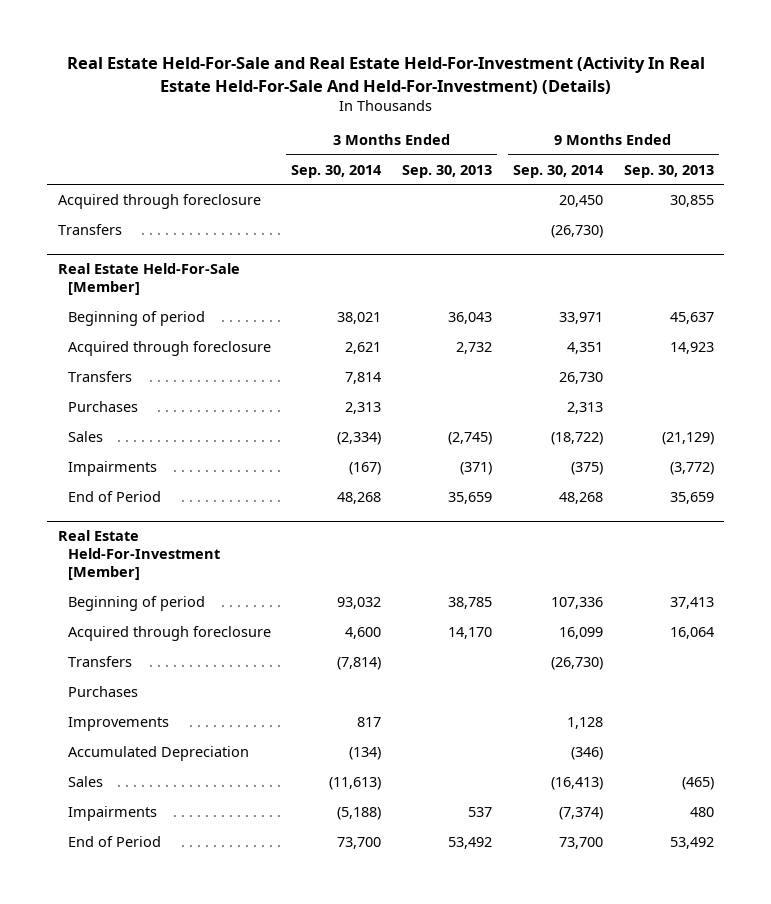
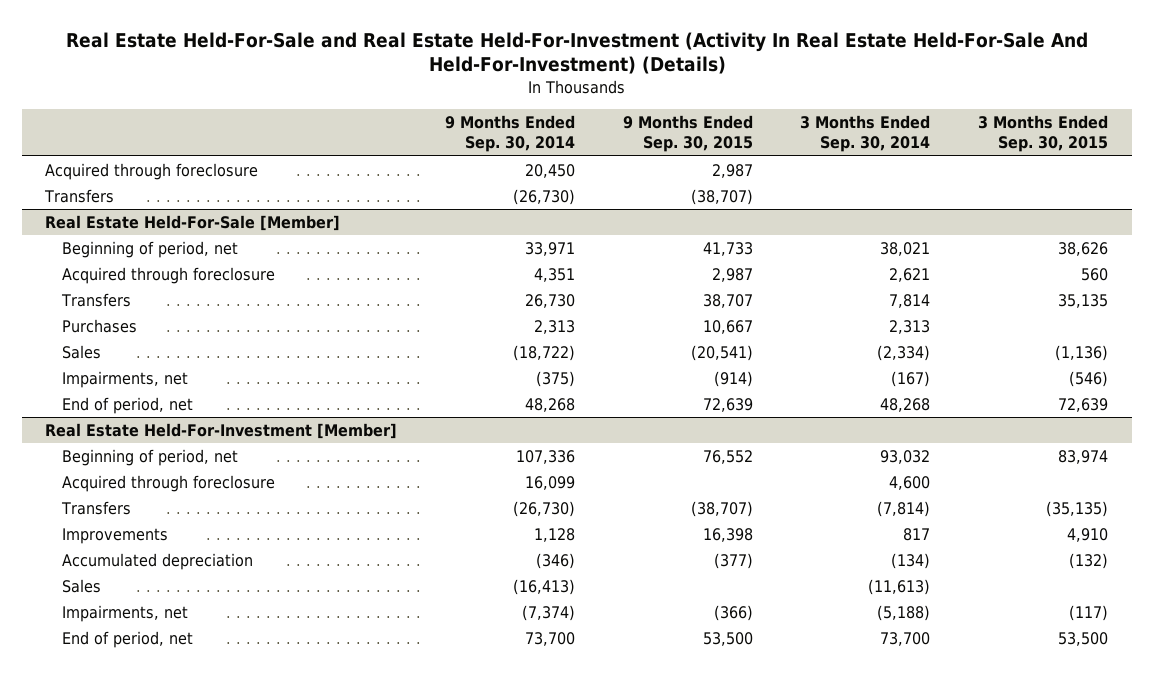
[402,164,493,178] Sep. 30, 2013 -> none
[623,164,714,178] Sep. 30, 2013 -> none
none -> [622,115,753,153] 9 Months Ended Sep. 30, 2015
none -> [977,115,1108,153] 3 Months Ended Sep. 30, 2015
[67,310,205,326] Beginning of period -> [62,240,239,258] Beginning of period, net
[67,460,157,476] Impairments -> [62,370,189,388] Impairments, net
[67,490,161,502] End of Period -> [62,396,194,414] End of period, net
[67,595,205,611] Beginning of period -> [62,448,239,466] Beginning of period, net
[67,685,138,697] Purchases -> none
[67,745,249,761] Accumulated Depreciation -> [62,552,254,570] Accumulated depreciation
[67,805,157,821] Impairments -> [62,604,189,622] Impairments, net
[67,835,161,847] End of Period -> [62,630,194,648] End of period, net

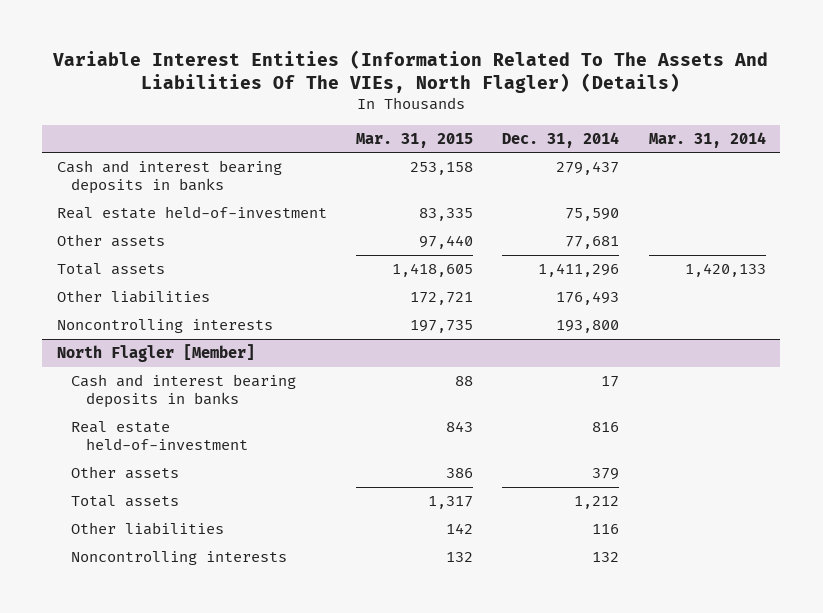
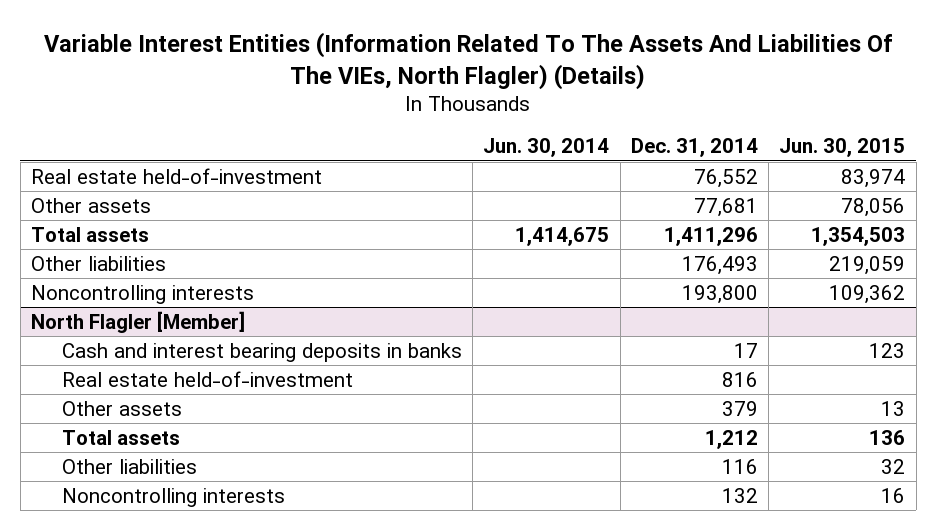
[356,132,474,148] Mar. 31, 2015 -> none
[648,131,766,148] Mar. 31, 2014 -> none
none -> [483,138,610,158] Jun. 30, 2014
none -> [779,138,906,158] Jun. 30, 2015
[57,160,283,195] Cash and interest bearing deposits in banks -> none
[565,208,620,222] 75,590 -> [693,168,758,188] 76,552

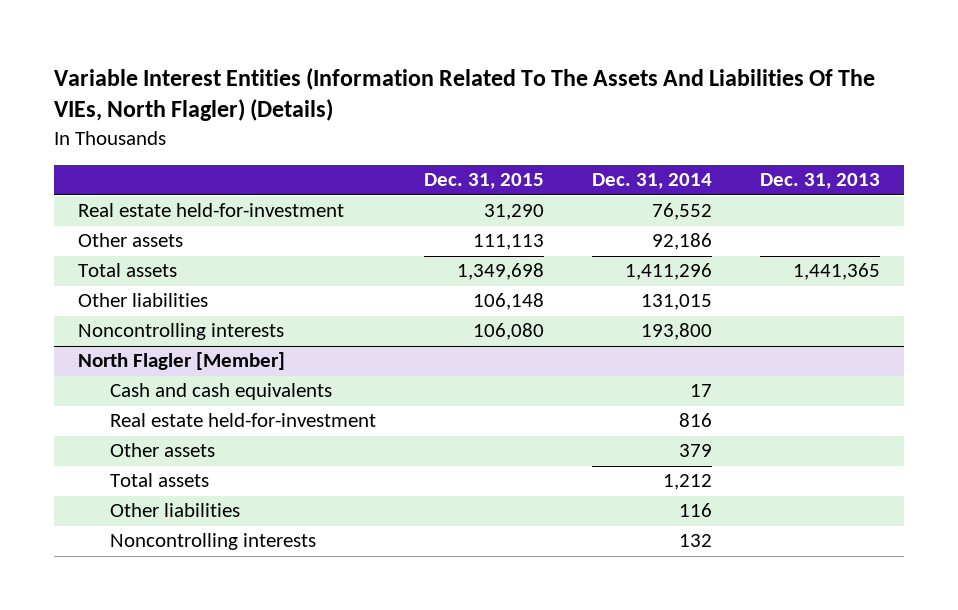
[483,138,610,158] Jun. 30, 2014 -> none
[779,138,906,158] Jun. 30, 2015 -> none
none -> [424,173,545,190] Dec. 31, 2015
none -> [759,173,880,190] Dec. 31, 2013
[31,167,323,184] Real estate held-of-investment -> [78,203,345,218] Real estate held-for-investment
[693,197,758,217] 77,681 -> [651,233,712,251] 92,186
[681,255,758,275] 176,493 -> [640,294,712,311] 131,015
[61,342,462,362] Cash and interest bearing deposits in banks -> [110,383,333,401] Cash and cash equivalents
[61,370,353,387] Real estate held-of-investment -> [110,413,377,428] Real estate held-for-investment

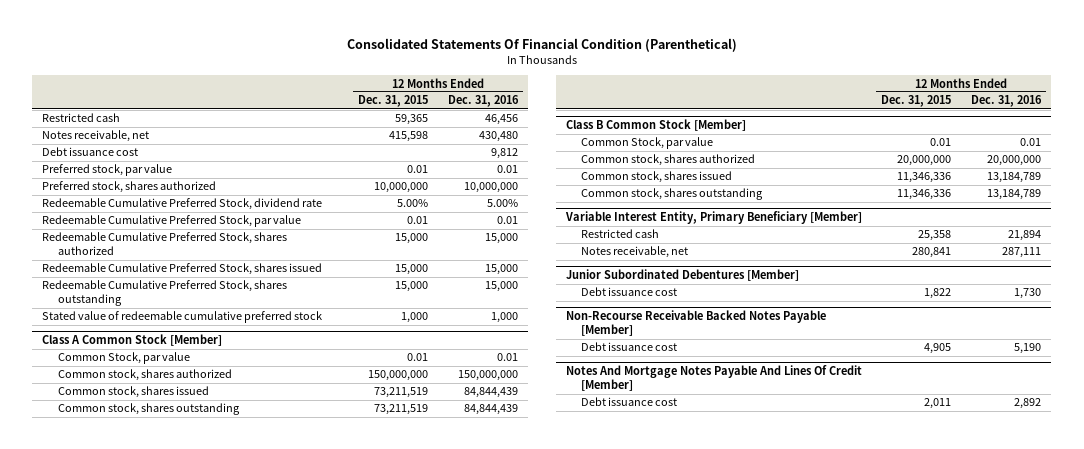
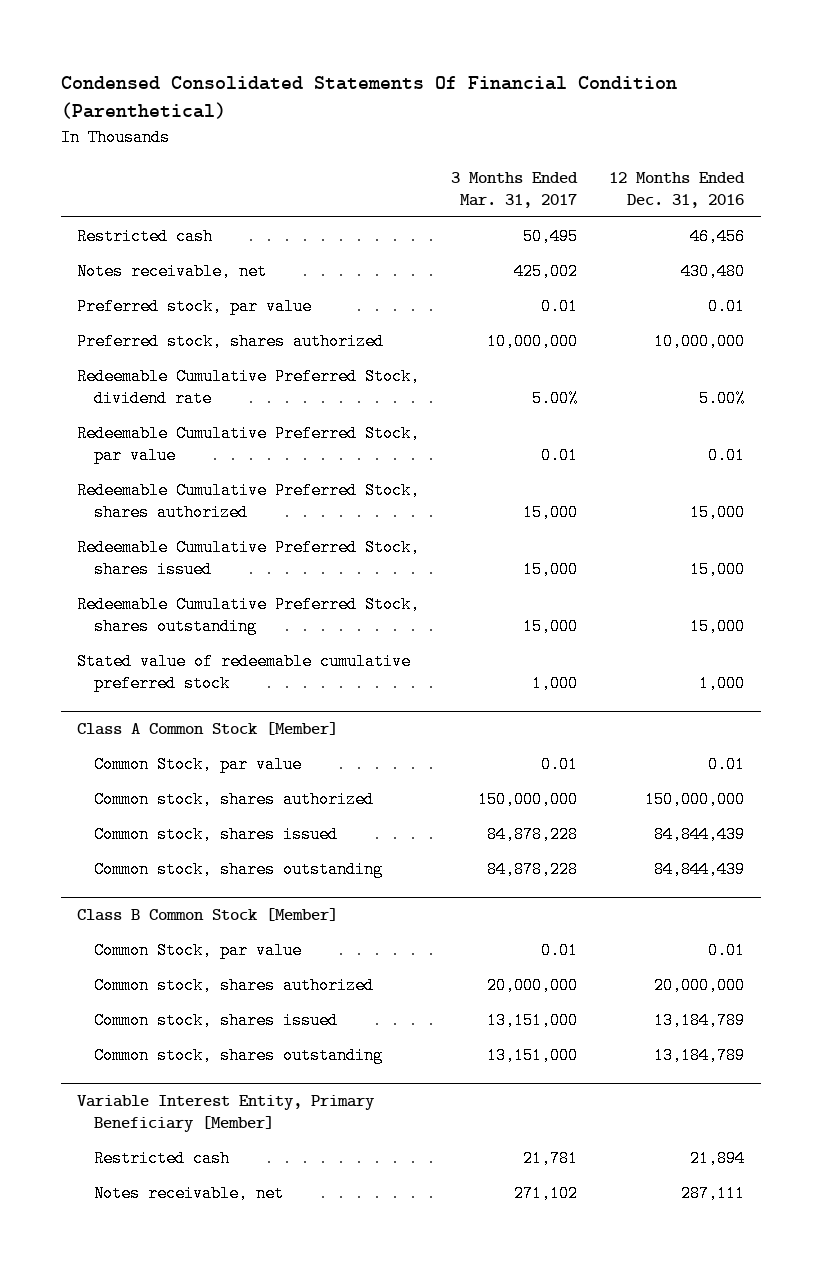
[346,38,737,53] Consolidated Statements Of Financial Condition (Parenthetical) -> [60,75,677,119] Condensed Consolidated Statements Of Financial Condition (Parenthetical)
[358,95,429,108] Dec. 31, 2015 -> none
none -> [451,171,579,208] 3 Months Ended Mar. 31, 2017
[42,147,139,157] Debt issuance cost -> none
[565,269,799,282] Junior Subordinated Debentures [Member] -> none
[580,287,677,297] Debt issuance cost -> none
[565,310,826,337] Non-Recourse Receivable Backed Notes Payable [Member] -> none
[580,342,677,352] Debt issuance cost -> none
[565,365,862,392] Notes And Mortgage Notes Payable And Lines Of Credit [Member] -> none
[580,397,677,407] Debt issuance cost -> none

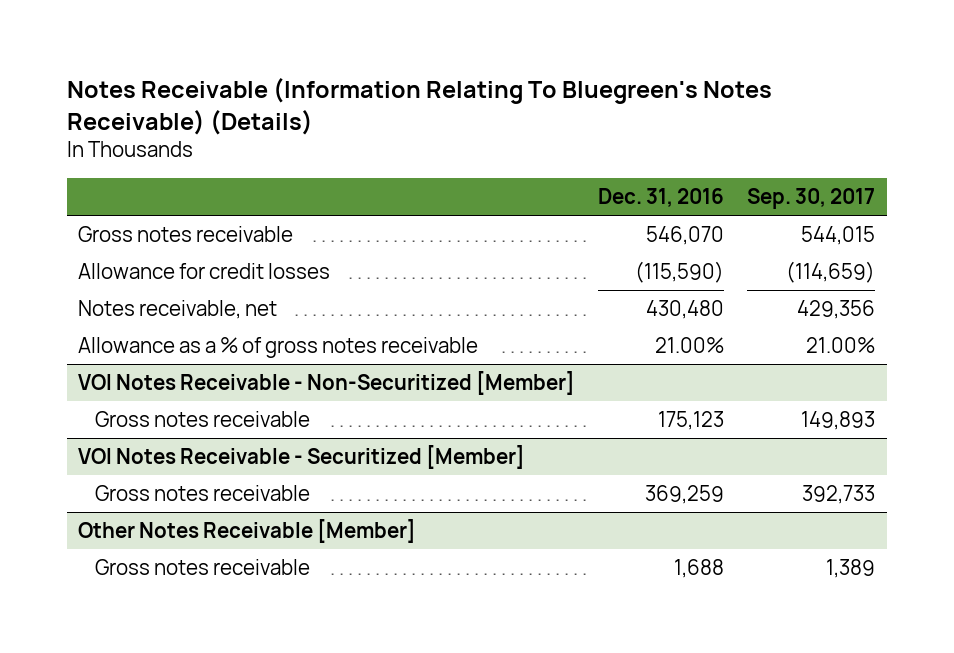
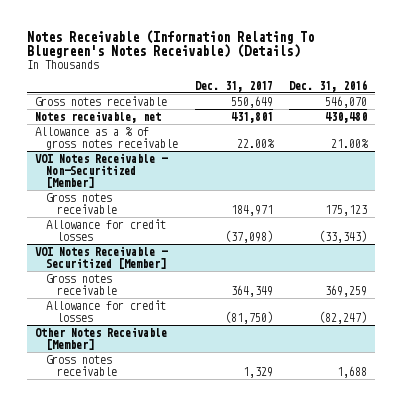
[747,187,876,209] Sep. 30, 2017 -> none
none -> [194,81,273,93] Dec. 31, 2017
[78,263,331,280] Allowance for credit losses -> none
none -> [46,218,167,241] Allowance for credit losses
none -> [46,299,167,322] Allowance for credit losses

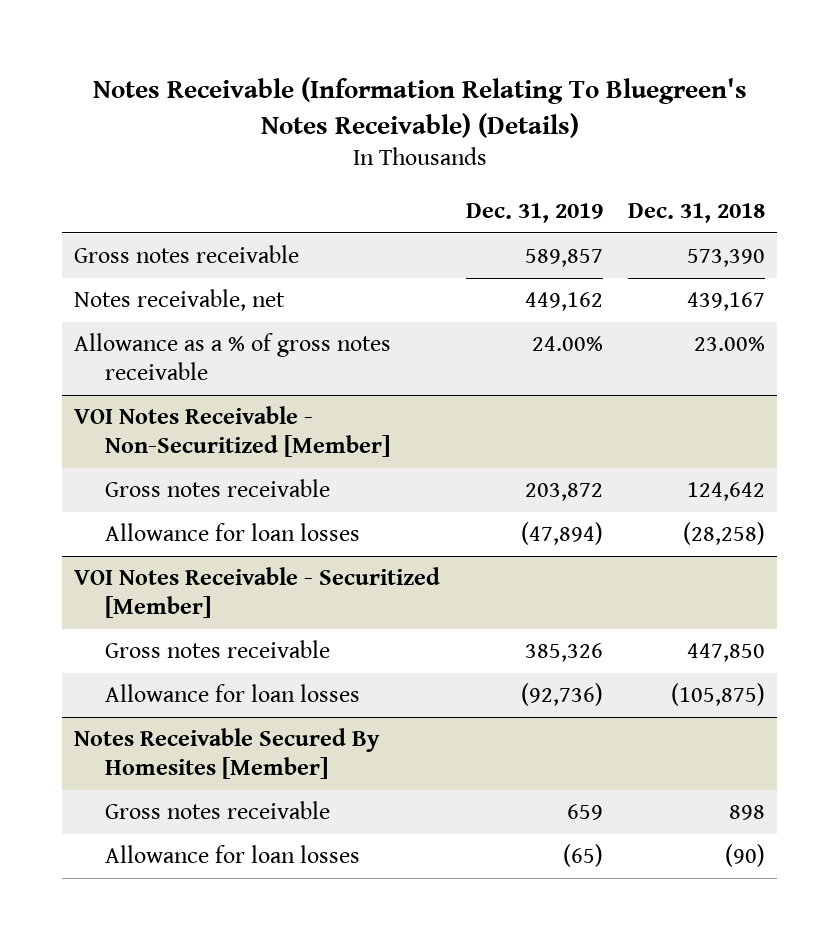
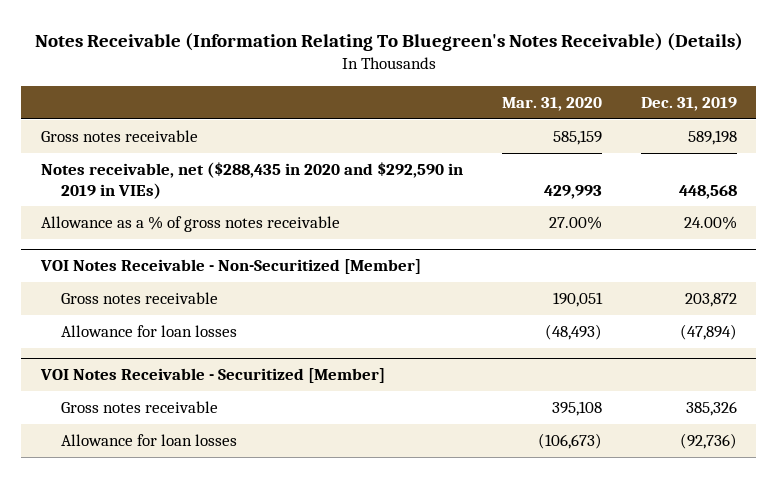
[627,202,765,223] Dec. 31, 2018 -> none
none -> [501,97,602,112] Mar. 31, 2020
[524,249,603,268] 589,857 -> [687,130,737,146] 589,198
[74,289,286,312] Notes receivable, net -> [40,162,463,199] Notes receivable, net ($288,435 in 2020 and $292,590 in 2019 in VIEs)
[524,292,603,312] 449,162 -> [678,184,737,199] 448,568
[74,728,381,780] Notes Receivable Secured By Homesites [Member] -> none
[105,801,331,820] Gross notes receivable -> none
[105,845,361,864] Allowance for loan losses -> none

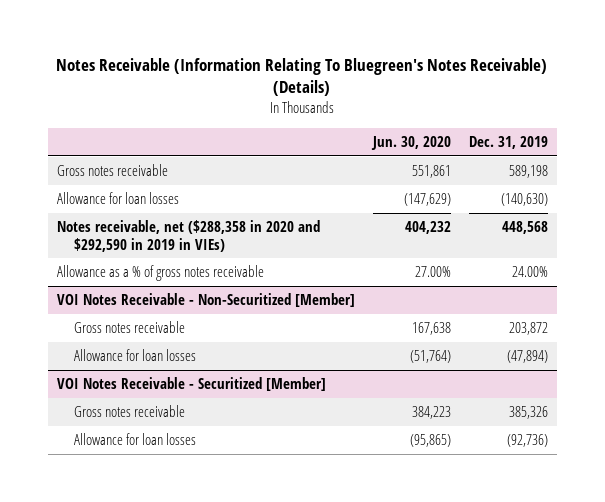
[501,97,602,112] Mar. 31, 2020 -> none
none -> [370,135,451,150] Jun. 30, 2020
none -> [56,192,179,205] Allowance for loan losses
[40,162,463,199] Notes receivable, net ($288,435 in 2020 and $292,590 in 2019 in VIEs) -> [56,220,320,252] Notes receivable, net ($288,358 in 2020 and $292,590 in 2019 in VIEs)

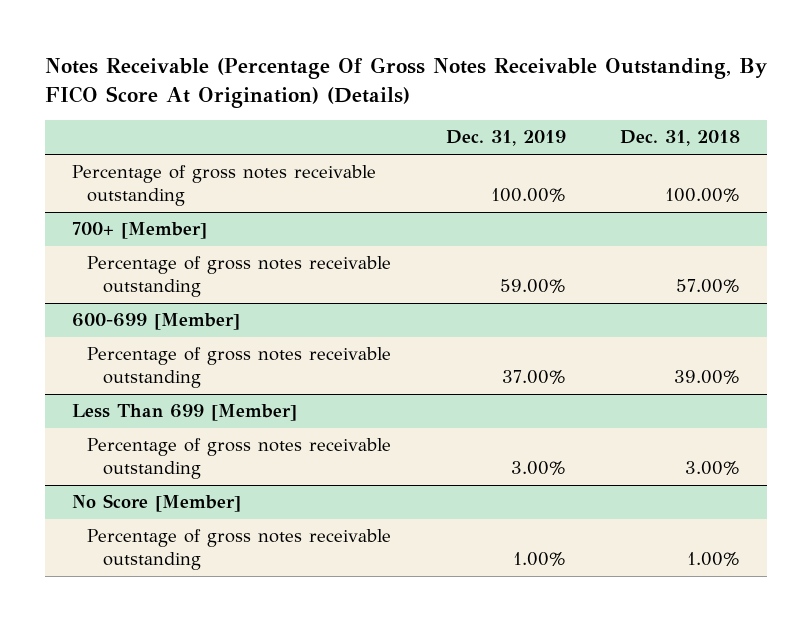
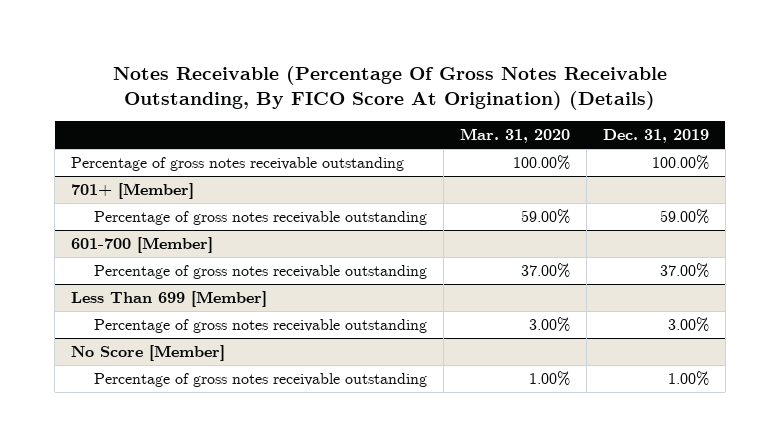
[620,130,741,147] Dec. 31, 2018 -> none
none -> [459,128,570,144] Mar. 31, 2020
[72,222,208,240] 700+ [Member] -> [71,182,195,199] 701+ [Member]
[72,313,241,331] 600-699 [Member] -> [71,236,214,253] 601-700 [Member]

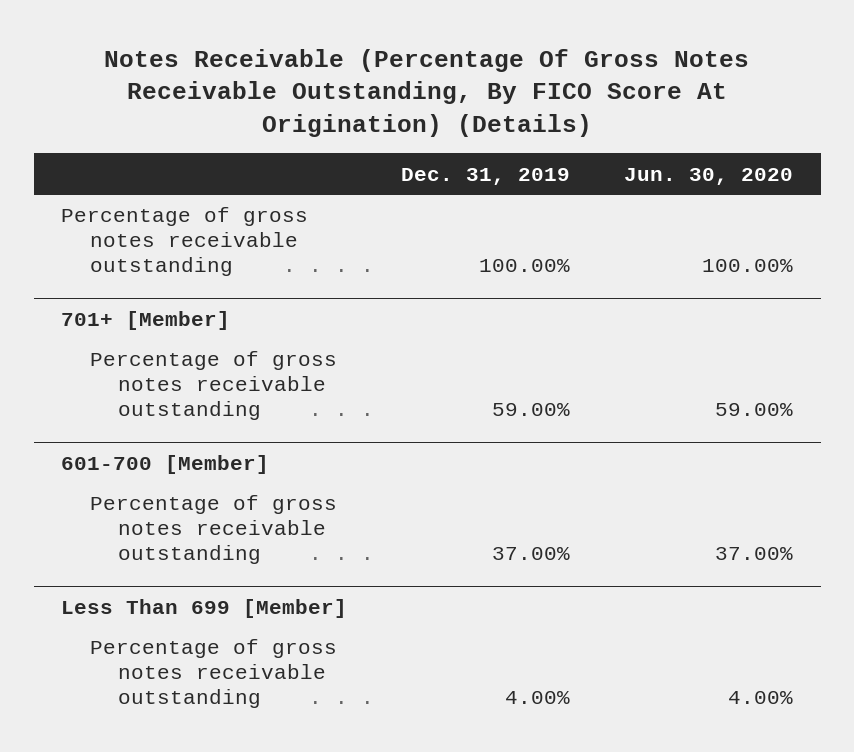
[459,128,570,144] Mar. 31, 2020 -> none
none -> [624,167,794,185] Jun. 30, 2020
[71,344,226,361] No Score [Member] -> none
[94,372,428,387] Percentage of gross notes receivable outstanding -> none
[667,316,709,332] 3.00% -> [505,691,571,705] 4.00%

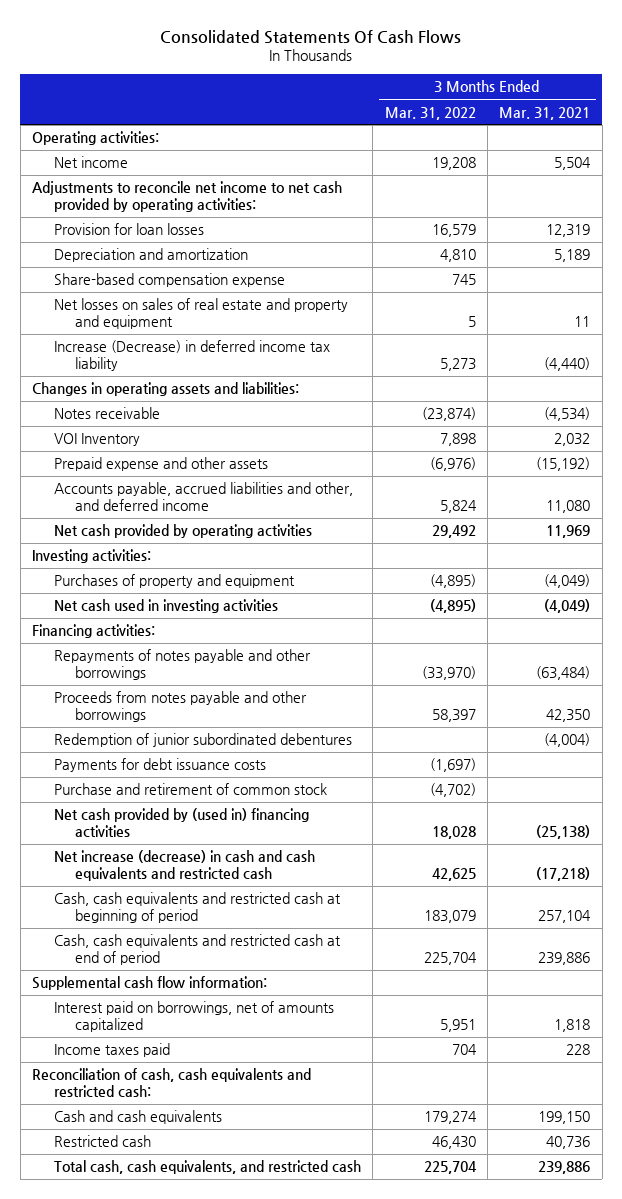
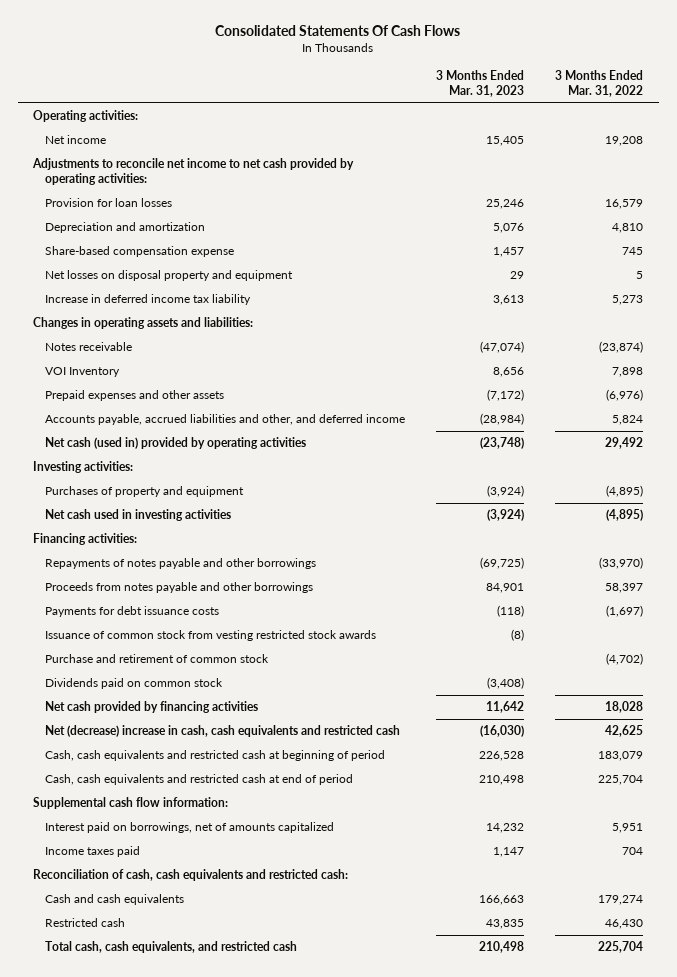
[499,106,591,120] Mar. 31, 2021 -> none
none -> [436,69,525,98] 3 Months Ended Mar. 31, 2023
[53,298,348,329] Net losses on sales of real estate and property and equipment -> [45,270,294,282] Net losses on disposal property and equipment
[53,340,330,371] Increase (Decrease) in deferred income tax liability -> [45,294,252,306] Increase in deferred income tax liability
[53,457,268,472] Prepaid expense and other assets -> [45,390,225,402] Prepaid expenses and other assets
[53,524,312,539] Net cash provided by operating activities -> [45,437,307,450] Net cash (used in) provided by operating activities
[53,733,352,748] Redemption of junior subordinated debentures -> none
none -> [45,630,377,642] Issuance of common stock from vesting restricted stock awards
none -> [45,678,224,690] Dividends paid on common stock
[53,808,309,837] Net cash provided by (used in) financing activities -> [45,701,259,714] Net cash provided by financing activities
[53,850,315,881] Net increase (decrease) in cash and cash equivalents and restricted cash -> [45,725,401,738] Net (decrease) increase in cash, cash equivalents and restricted cash

